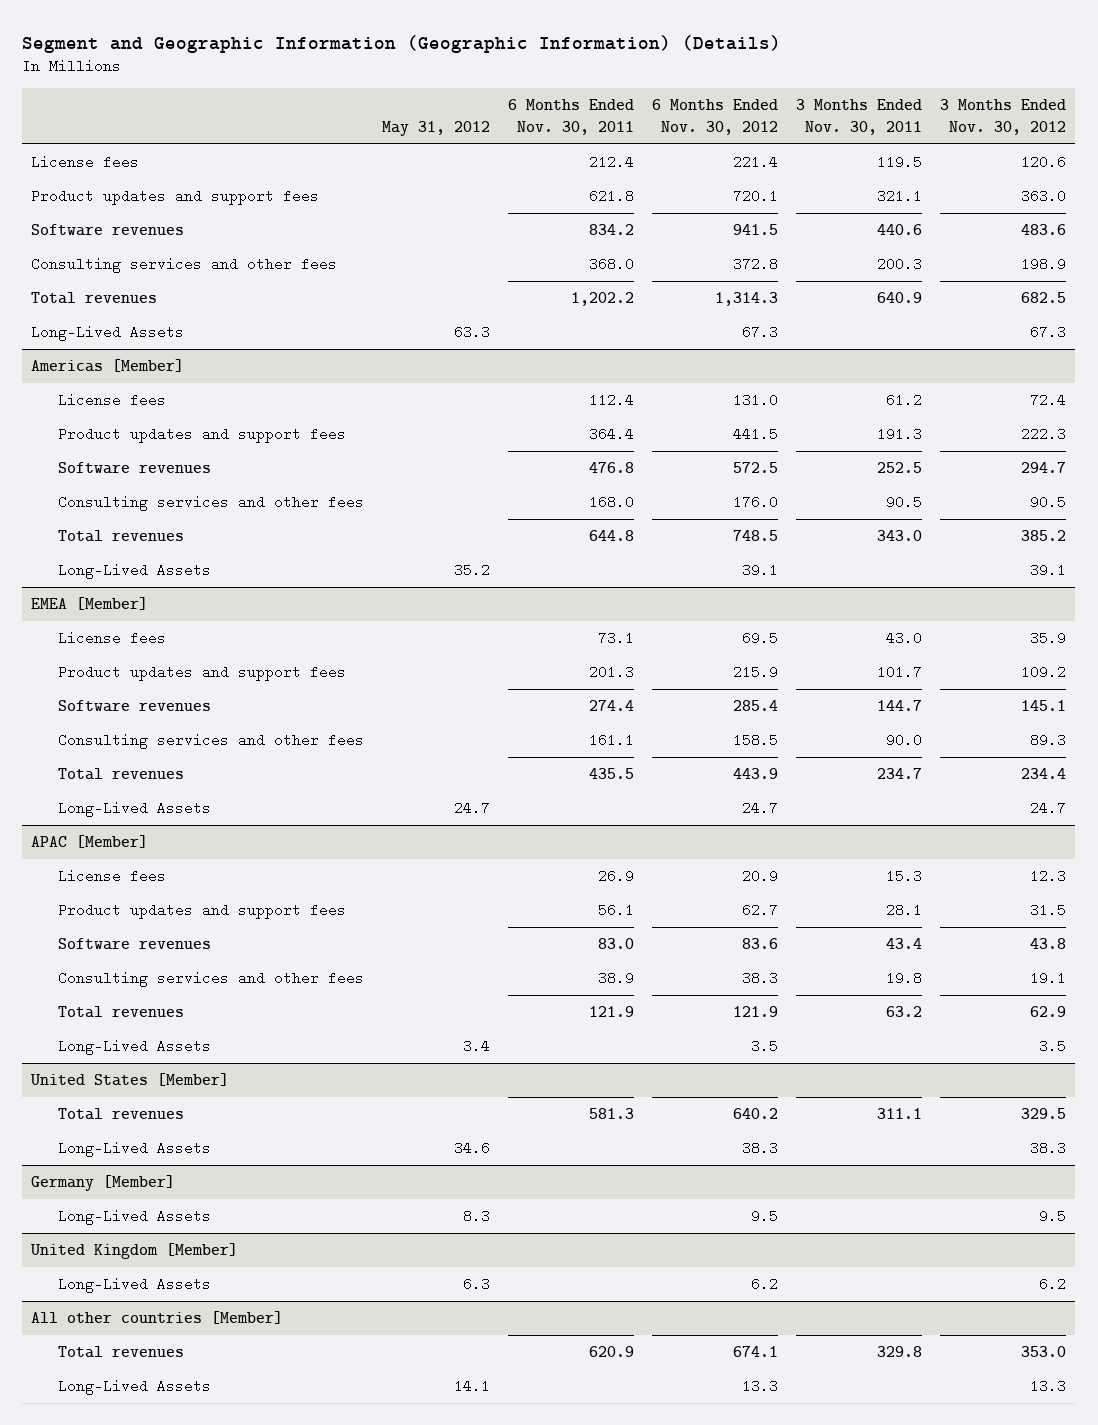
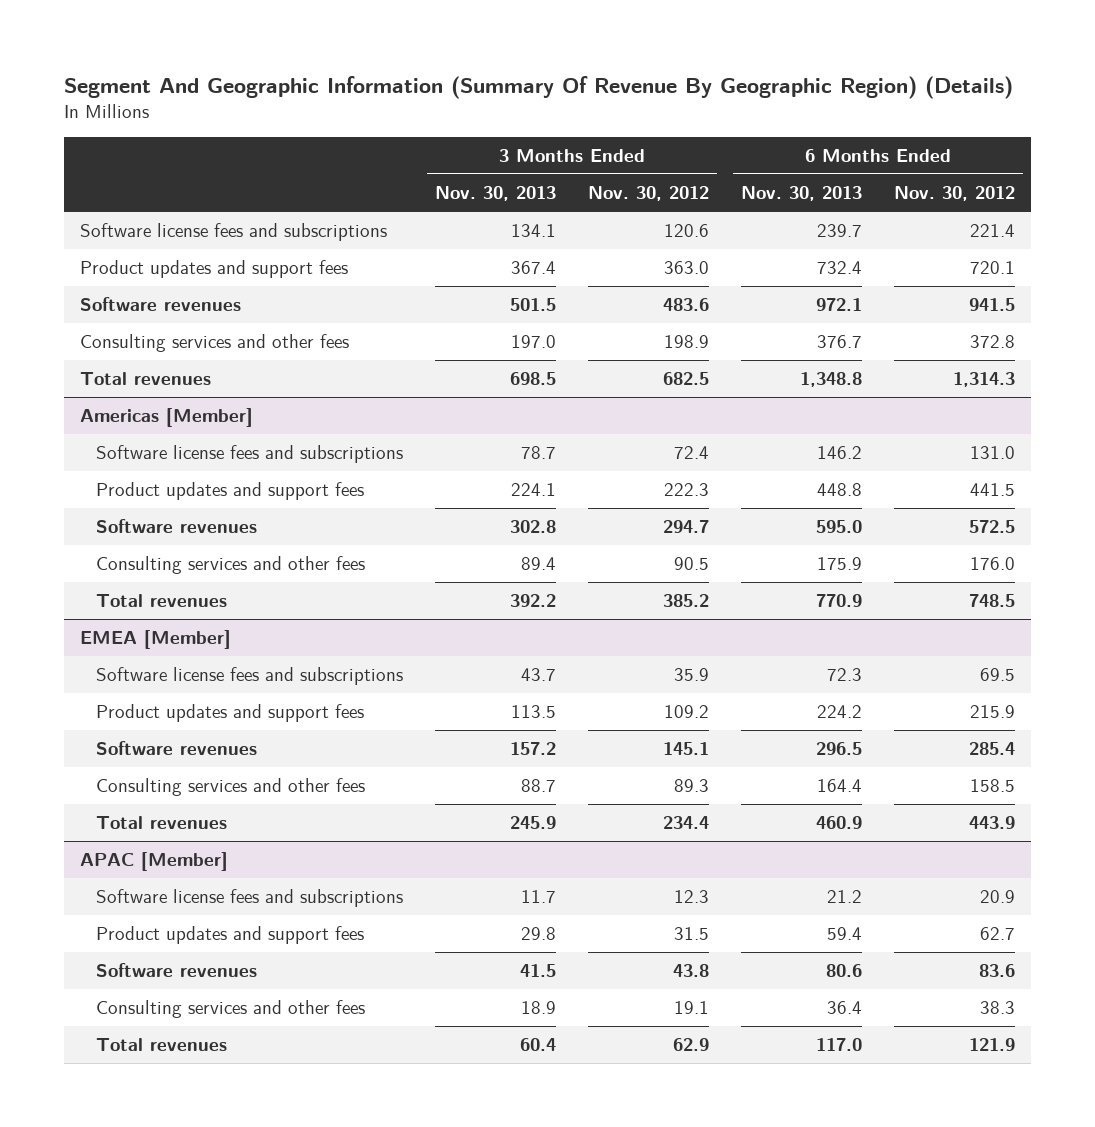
[22,34,782,53] Segment and Geographic Information (Geographic Information) (Details) -> [64,76,1014,100] Segment And Geographic Information (Summary Of Revenue By Geographic Region) (Details)
[381,120,490,136] May 31, 2012 -> none
[507,99,634,135] 6 Months Ended Nov. 30, 2011 -> none
[796,99,923,135] 3 Months Ended Nov. 30, 2011 -> none
none -> [434,186,556,202] Nov. 30, 2013
none -> [740,186,862,202] Nov. 30, 2013
[31,155,140,170] License fees -> [80,223,388,242] Software license fees and subscriptions
[31,325,185,342] Long-Lived Assets -> none
[57,393,166,408] License fees -> [95,445,403,464] Software license fees and subscriptions
[57,563,211,580] Long-Lived Assets -> none
[57,631,166,646] License fees -> [95,667,403,686] Software license fees and subscriptions
[57,801,211,818] Long-Lived Assets -> none
[57,869,166,884] License fees -> [95,889,403,908] Software license fees and subscriptions
[57,1039,211,1056] Long-Lived Assets -> none
[30,1073,230,1087] United States [Member] -> none
[57,1108,184,1121] Total revenues -> none
[57,1141,211,1158] Long-Lived Assets -> none
[31,1175,176,1192] Germany [Member] -> none
[57,1209,211,1226] Long-Lived Assets -> none
[30,1243,239,1260] United Kingdom [Member] -> none
[57,1277,211,1294] Long-Lived Assets -> none
[31,1311,284,1325] All other countries [Member] -> none
[57,1346,184,1359] Total revenues -> none
[57,1379,211,1396] Long-Lived Assets -> none

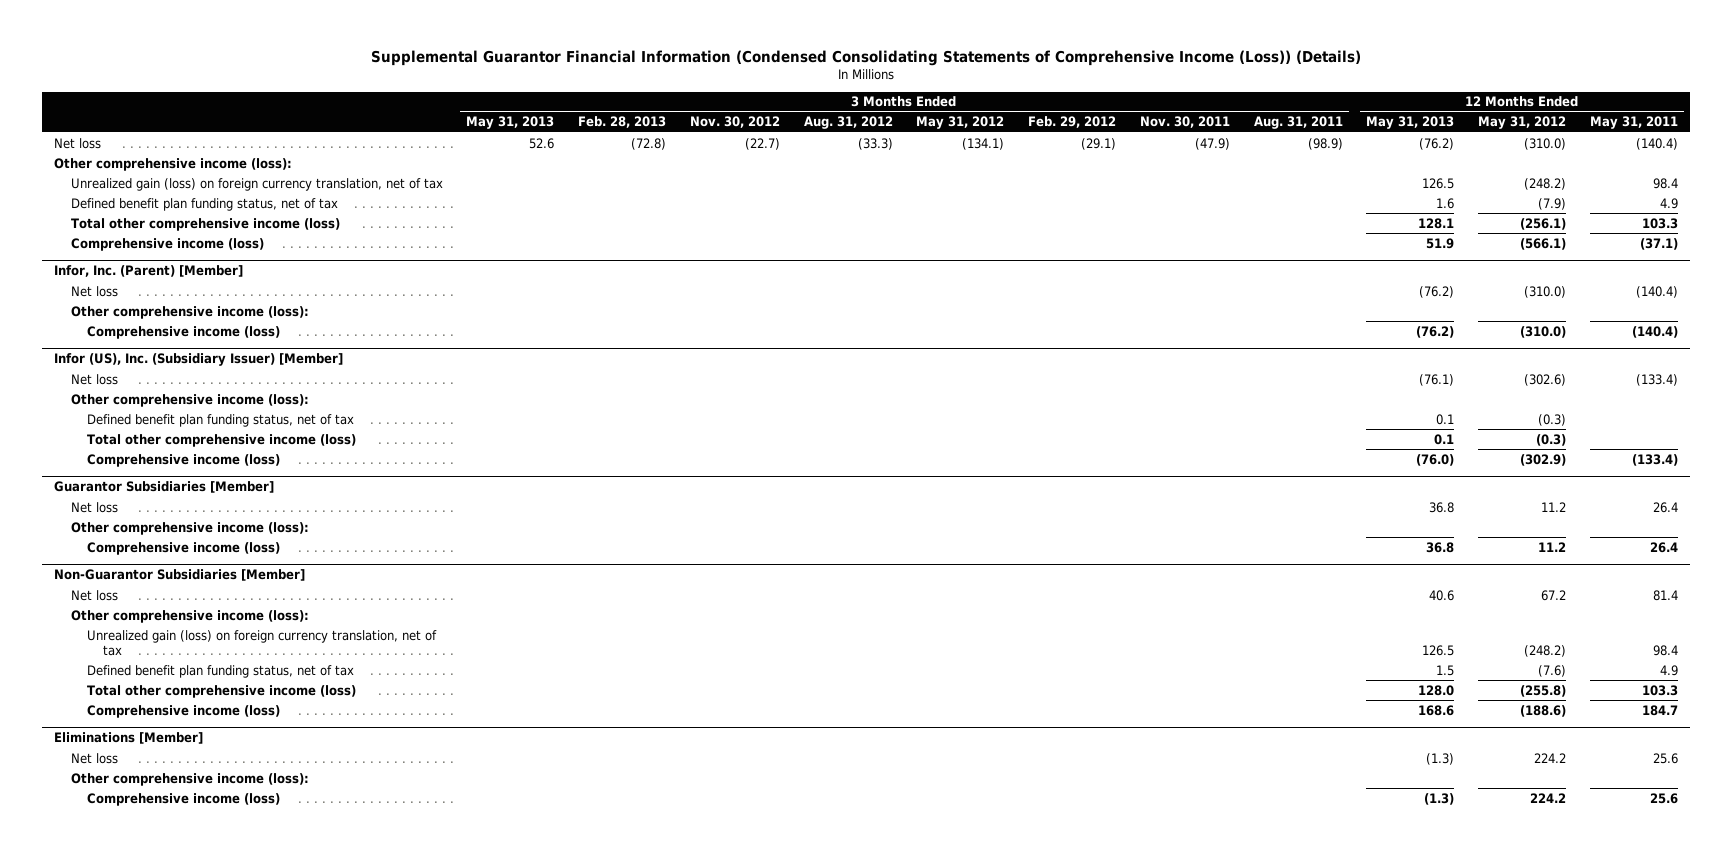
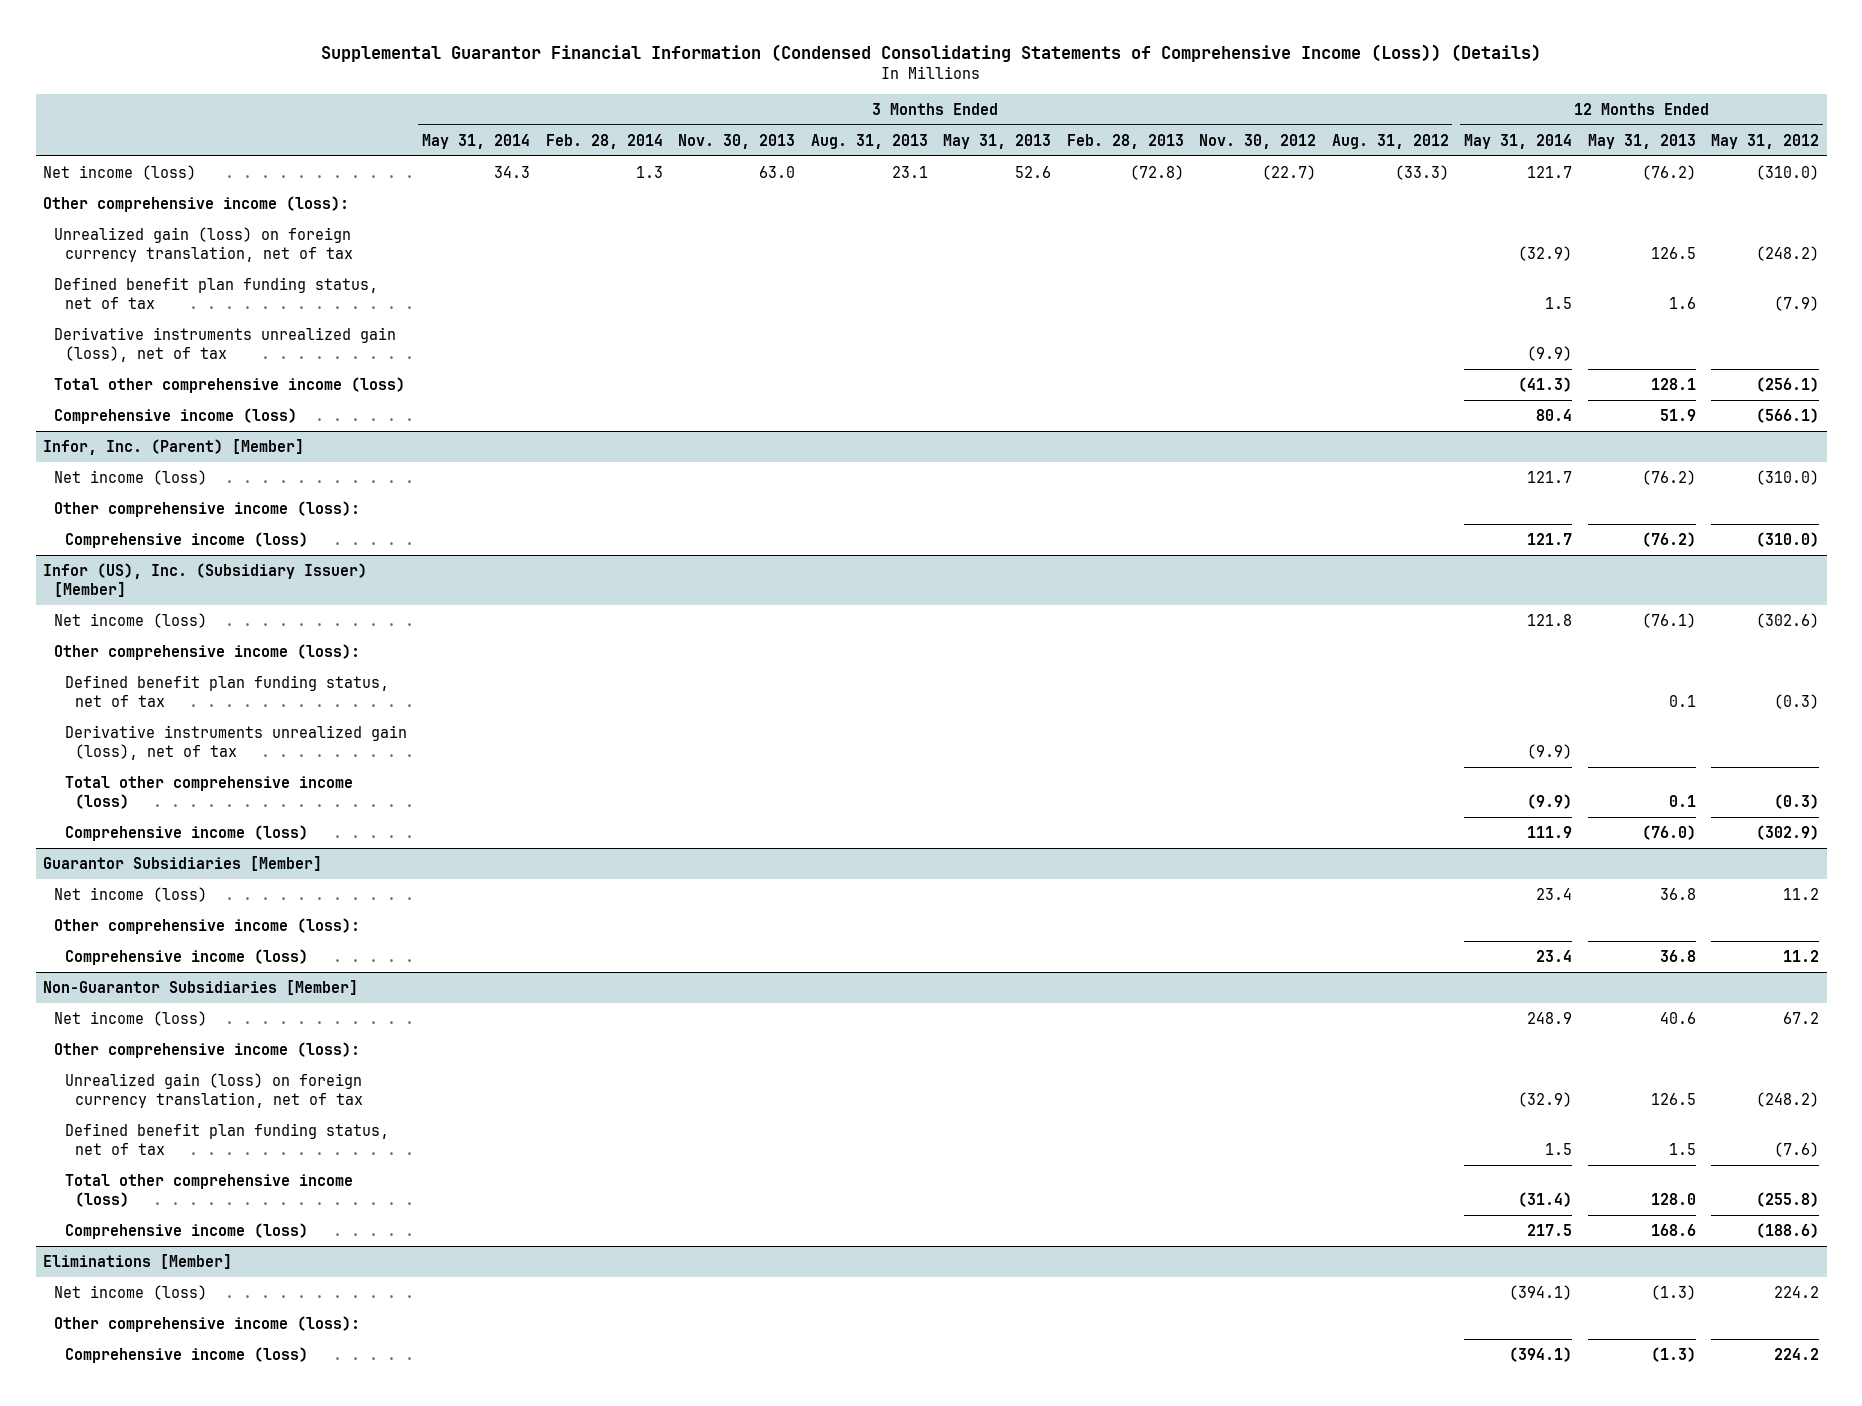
[916,116,1005,130] May 31, 2012 -> none
[1028,116,1117,129] Feb. 29, 2012 -> none
[1139,116,1230,129] Nov. 30, 2011 -> none
[1253,116,1343,130] Aug. 31, 2011 -> none
[1589,116,1678,130] May 31, 2011 -> none
none -> [422,133,531,149] May 31, 2014
none -> [545,133,663,149] Feb. 28, 2014
none -> [678,133,796,149] Nov. 30, 2013
none -> [810,133,928,149] Aug. 31, 2013
none -> [1464,133,1573,149] May 31, 2014
[54,137,102,149] Net loss -> [43,164,197,180] Net income (loss)
none -> [54,326,397,363] Derivative instruments unrealized gain (loss), net of tax
[70,285,118,297] Net loss -> [54,469,208,485] Net income (loss)
[70,373,118,385] Net loss -> [54,612,208,628] Net income (loss)
none -> [64,724,407,761] Derivative instruments unrealized gain (loss), net of tax
[70,501,118,513] Net loss -> [54,886,208,902] Net income (loss)
[70,589,118,601] Net loss -> [54,1010,208,1026] Net income (loss)
[70,752,118,764] Net loss -> [54,1284,208,1300] Net income (loss)

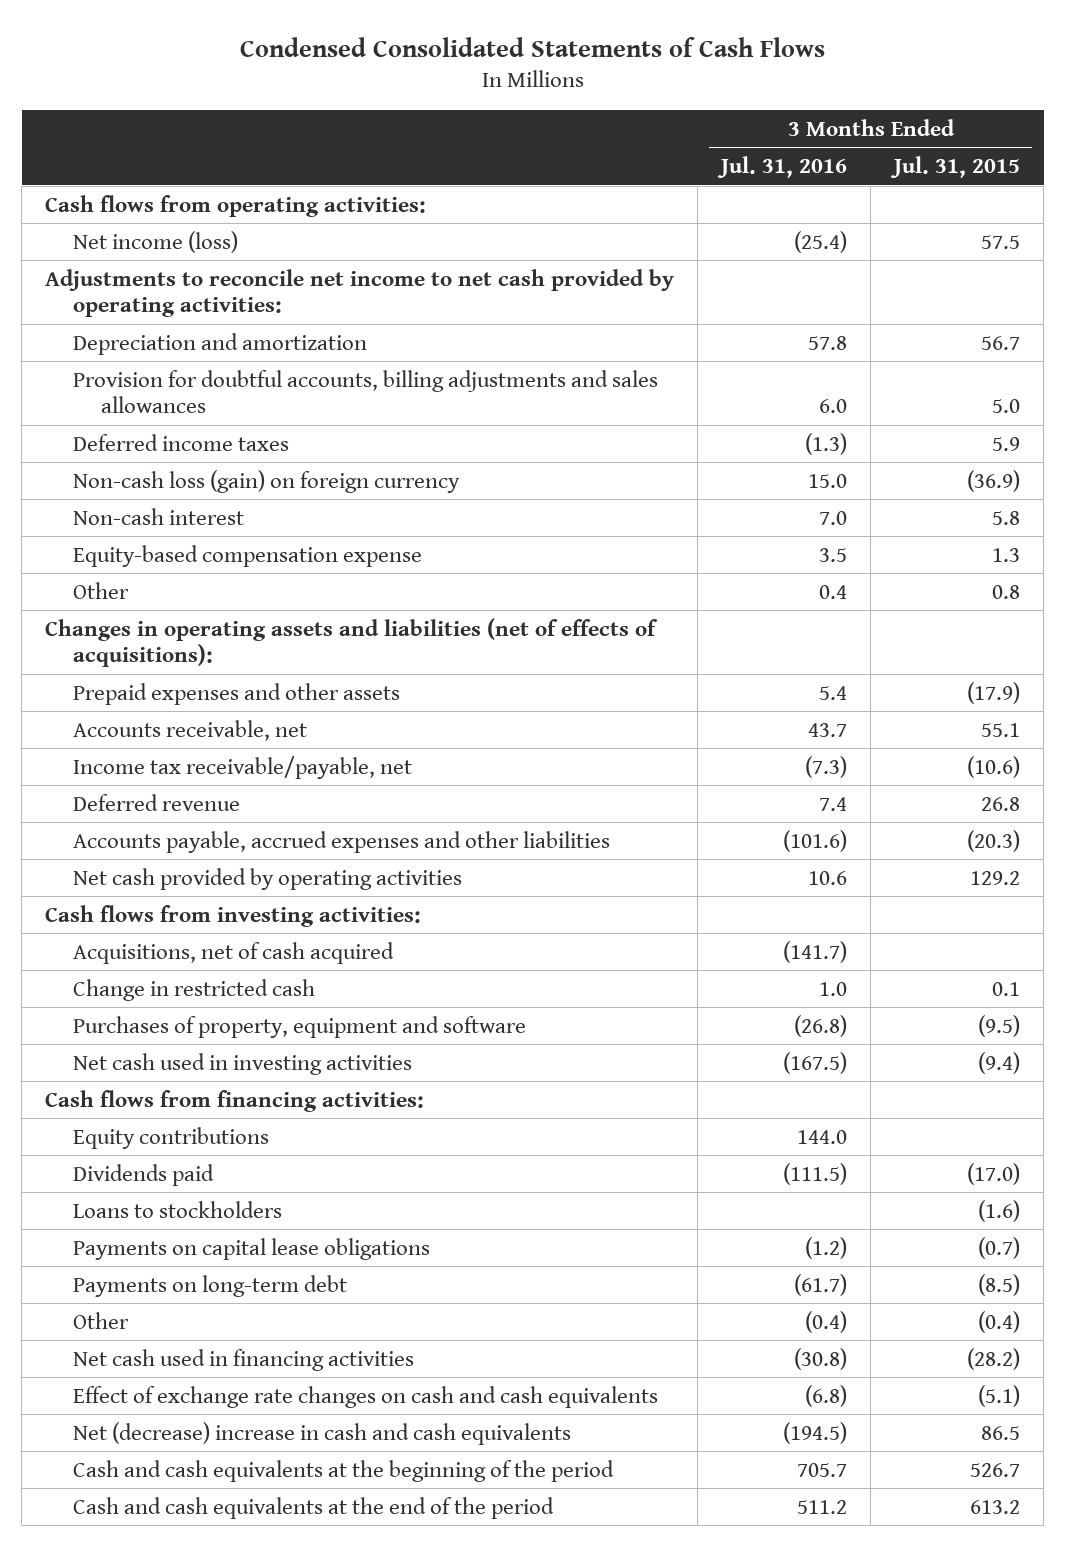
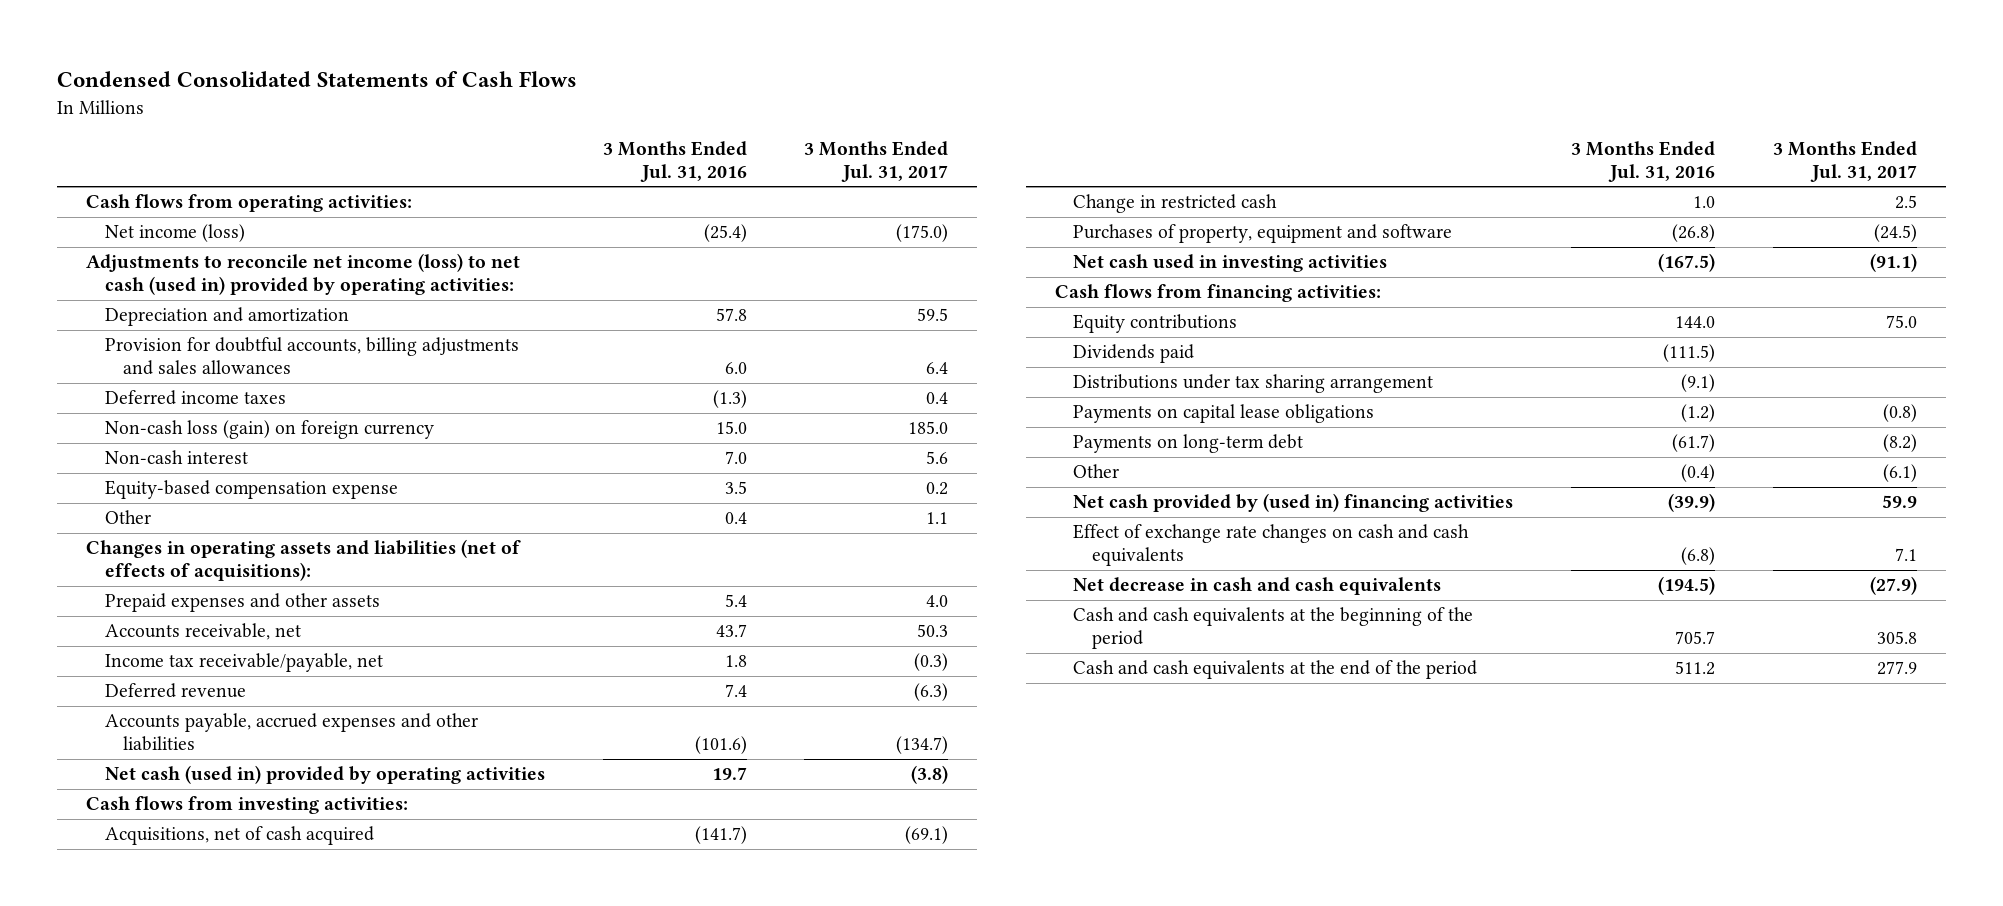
[890,156,1021,179] Jul. 31, 2015 -> none
none -> [804,140,949,182] 3 Months Ended Jul. 31, 2017
[45,268,675,318] Adjustments to reconcile net income to net cash provided by operating activities: -> [86,253,521,296] Adjustments to reconcile net income (loss) to net cash (used in) provided by operating activities:
[805,755,848,778] (7.3) -> [724,655,747,668] 1.8
[73,867,463,890] Net cash provided by operating activities -> [104,765,545,785] Net cash (used in) provided by operating activities
[808,870,848,885] 10.6 -> [711,767,747,781] 19.7
[73,1200,283,1218] Loans to stockholders -> none
none -> [1073,374,1434,394] Distributions under tax sharing arrangement
[73,1348,415,1371] Net cash used in financing activities -> [1073,493,1514,513] Net cash provided by (used in) financing activities
[794,1347,848,1370] (30.8) -> [1668,493,1716,513] (39.9)
[73,1421,572,1445] Net (decrease) increase in cash and cash equivalents -> [1073,577,1442,596] Net decrease in cash and cash equivalents

